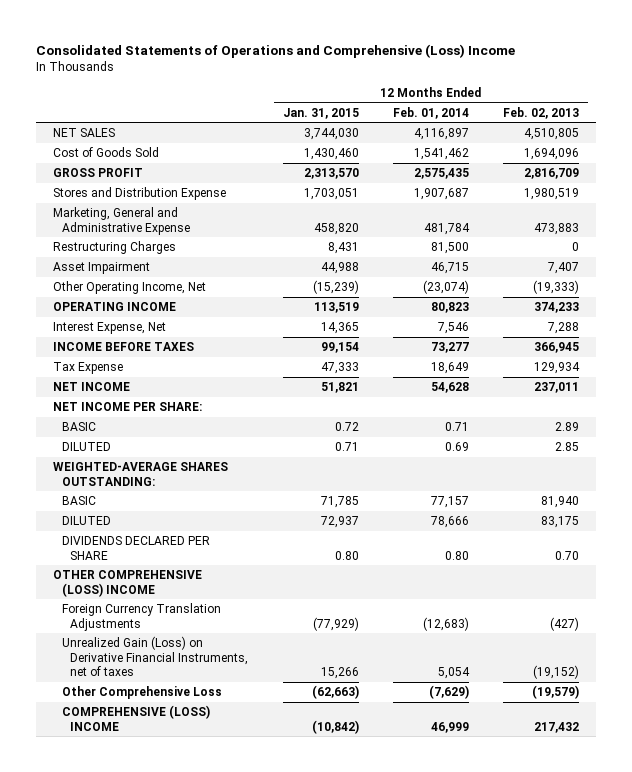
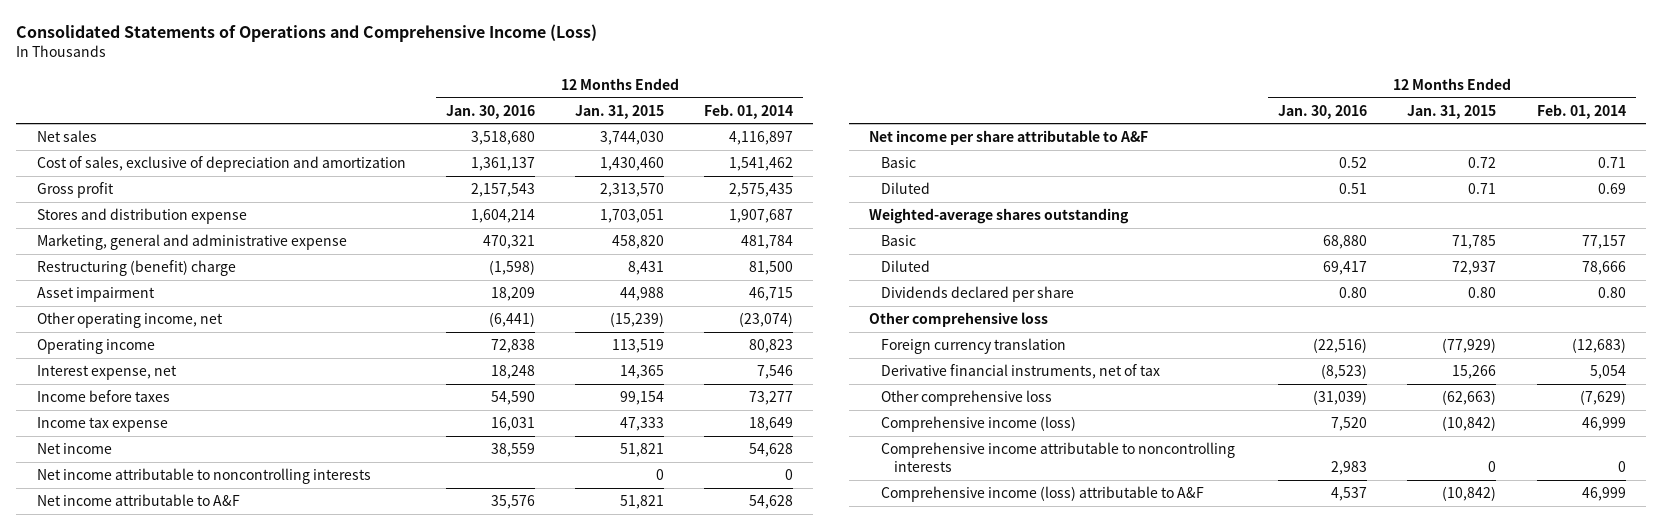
[36,43,516,58] Consolidated Statements of Operations and Comprehensive (Loss) Income -> [16,24,598,43] Consolidated Statements of Operations and Comprehensive Income (Loss)
[503,106,580,119] Feb. 02, 2013 -> none
none -> [445,104,535,119] Jan. 30, 2016
[53,128,116,138] NET SALES -> [36,130,97,143] Net sales
[53,147,160,158] Cost of Goods Sold -> [36,156,406,173] Cost of sales, exclusive of depreciation and amortization
[53,168,144,178] GROSS PROFIT -> [36,182,114,199] Gross profit
[53,187,227,201] Stores and Distribution Expense -> [36,208,247,225] Stores and distribution expense
[53,207,190,235] Marketing, General and Administrative Expense -> [36,234,347,251] Marketing, general and administrative expense
[53,241,177,255] Restructuring Charges -> [36,260,236,277] Restructuring (benefit) charge
[53,262,151,275] Asset Impairment -> [36,287,155,303] Asset impairment
[53,281,207,295] Other Operating Income, Net -> [36,312,223,329] Other operating income, net
[53,302,177,312] OPERATING INCOME -> [36,339,155,355] Operating income
[53,322,167,335] Interest Expense, Net -> [36,365,177,381] Interest expense, net
[53,342,195,352] INCOME BEFORE TAXES -> [36,390,170,403] Income before taxes
[53,362,124,375] Tax Expense -> [36,417,168,433] Income tax expense
[53,382,131,392] NET INCOME -> [36,443,112,455] Net income
none -> [36,468,371,485] Net income attributable to noncontrolling interests
none -> [36,494,240,507] Net income attributable to A&F
[53,402,203,412] NET INCOME PER SHARE: -> [868,130,1148,146] Net income per share attributable to A&F
[61,422,96,432] BASIC -> [881,157,917,169] Basic
[61,442,111,452] DILUTED -> [881,182,931,195] Diluted
[53,462,229,486] WEIGHTED-AVERAGE SHARES OUTSTANDING: -> [868,208,1129,225] Weighted-average shares outstanding
[61,496,96,506] BASIC -> [881,235,917,247] Basic
[61,516,111,526] DILUTED -> [881,260,931,273] Diluted
[61,536,210,560] DIVIDENDS DECLARED PER SHARE -> [881,286,1075,303] Dividends declared per share
[53,570,203,597] OTHER COMPREHENSIVE (LOSS) INCOME -> [868,312,1048,328] Other comprehensive loss
[61,603,221,631] Foreign Currency Translation Adjustments -> [881,338,1067,355] Foreign currency translation
[61,636,249,677] Unrealized Gain (Loss) on Derivative Financial Instruments, net of taxes -> [881,364,1161,380] Derivative financial instruments, net of tax
[61,686,222,700] Other Comprehensive Loss -> [881,390,1053,407] Other comprehensive loss
none -> [881,416,1077,433] Comprehensive income (loss)
none -> [881,442,1236,473] Comprehensive income attributable to noncontrolling interests
[61,705,210,731] COMPREHENSIVE (LOSS) INCOME -> [881,486,1205,503] Comprehensive income (loss) attributable to A&F

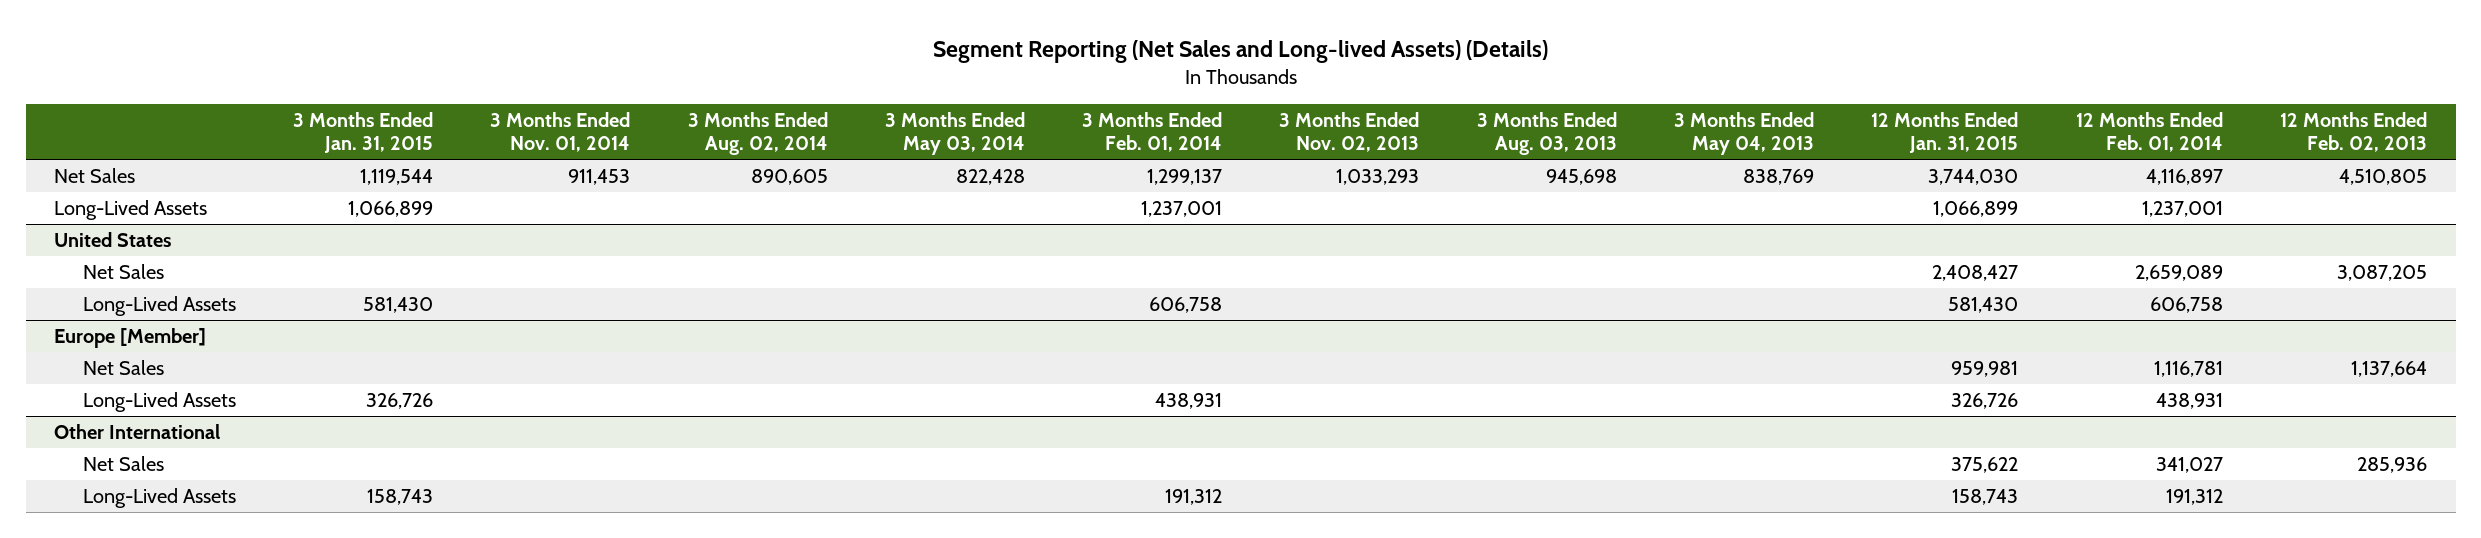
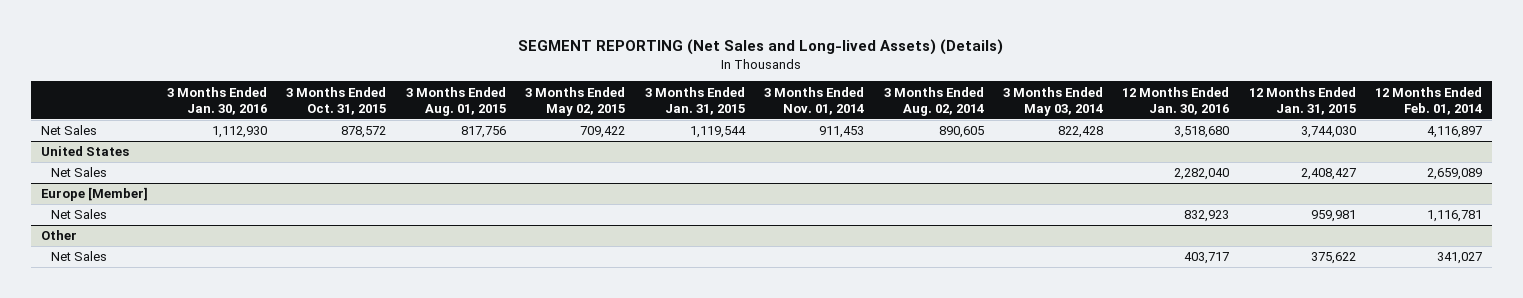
[932,40,1548,64] Segment Reporting (Net Sales and Long-lived Assets) (Details) -> [518,38,1004,55] SEGMENT REPORTING (Net Sales and Long-lived Assets) (Details)
[1082,112,1223,153] 3 Months Ended Feb. 01, 2014 -> none
[1279,112,1420,153] 3 Months Ended Nov. 02, 2013 -> none
[1476,112,1617,156] 3 Months Ended Aug. 03, 2013 -> none
[1674,112,1815,156] 3 Months Ended May 04, 2013 -> none
[2279,112,2427,153] 12 Months Ended Feb. 02, 2013 -> none
none -> [166,86,267,116] 3 Months Ended Jan. 30, 2016
none -> [286,86,387,116] 3 Months Ended Oct. 31, 2015
none -> [405,86,506,117] 3 Months Ended Aug. 01, 2015
none -> [525,86,626,117] 3 Months Ended May 02, 2015
none -> [1122,86,1230,116] 12 Months Ended Jan. 30, 2016
[54,199,208,220] Long-Lived Assets -> none
[82,295,236,316] Long-Lived Assets -> none
[82,391,236,412] Long-Lived Assets -> none
[54,423,221,439] Other International -> [40,230,77,241] Other
[82,487,236,508] Long-Lived Assets -> none

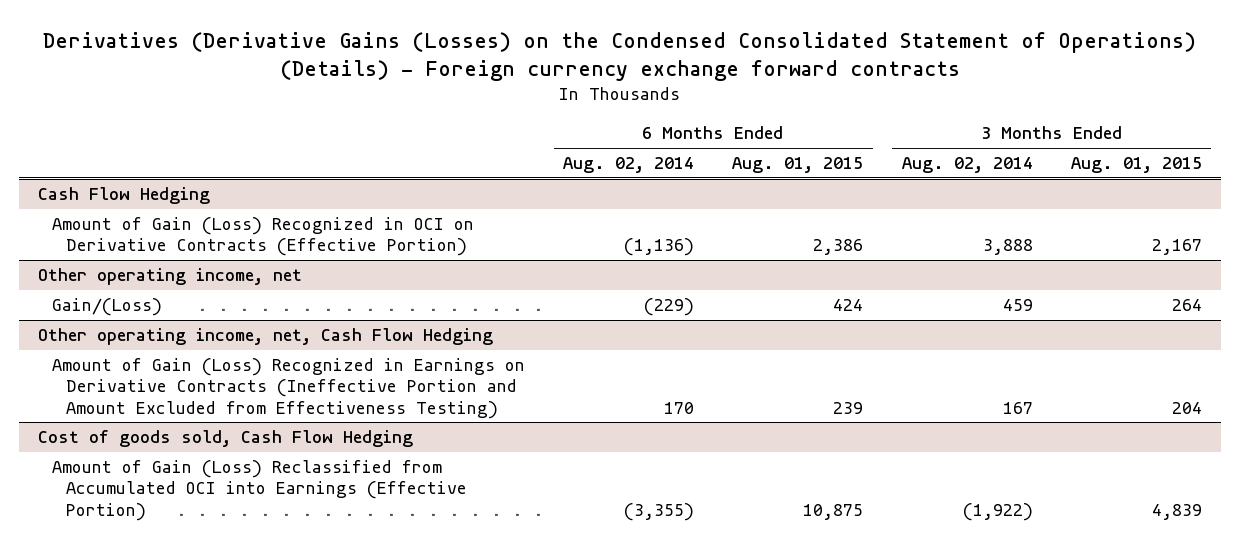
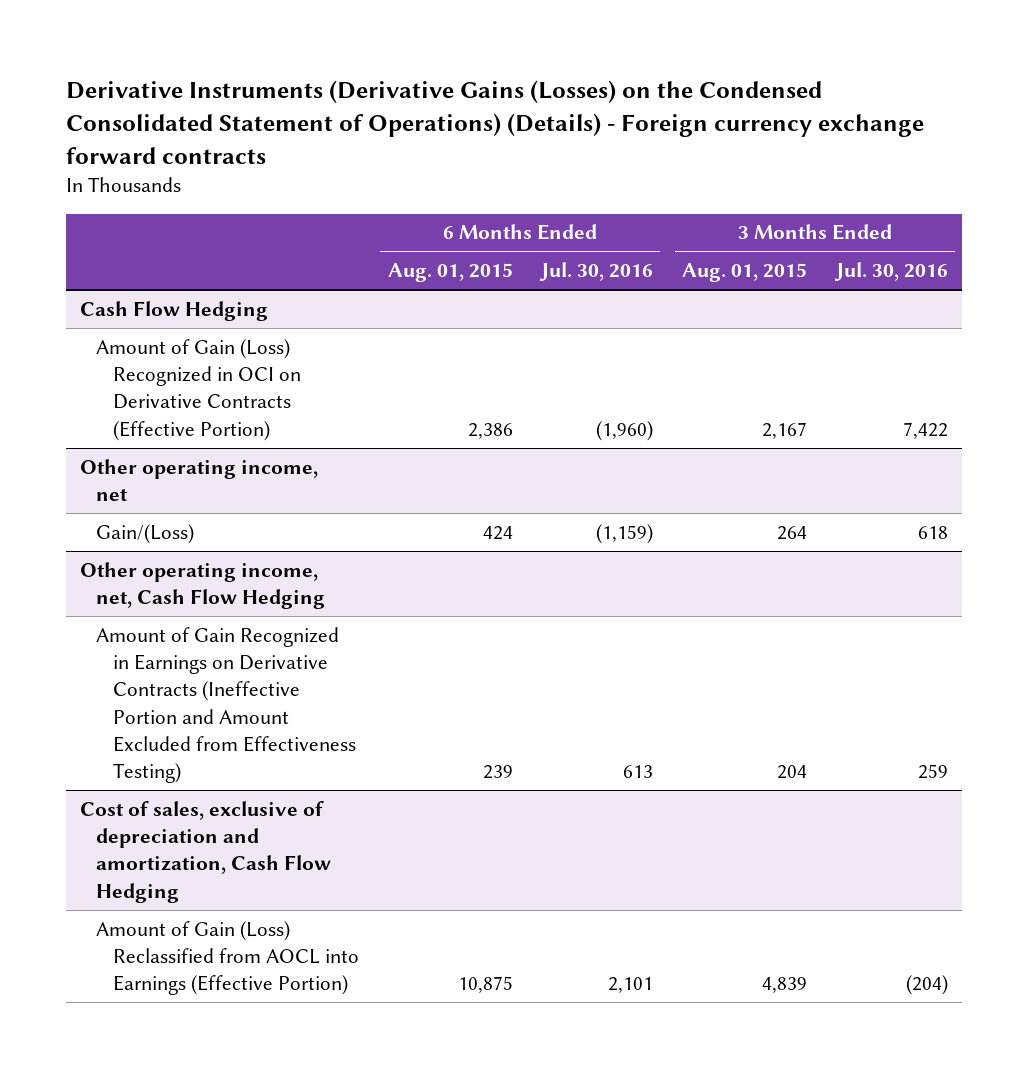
[43,31,1197,81] Derivatives (Derivative Gains (Losses) on the Condensed Consolidated Statement of Operations) (Details) - Foreign currency exchange forward contracts -> [65,80,924,164] Derivative Instruments (Derivative Gains (Losses) on the Condensed Consolidated Statement of Operations) (Details) - Foreign currency exchange forward contracts
[563,157,695,174] Aug. 02, 2014 -> none
[901,157,1033,174] Aug. 02, 2014 -> none
none -> [539,262,654,282] Jul. 30, 2016
none -> [833,262,948,282] Jul. 30, 2016
[38,430,414,448] Cost of goods sold, Cash Flow Hedging -> none
[52,358,526,419] Amount of Gain (Loss) Recognized in Earnings on Derivative Contracts (Ineffective Portion and Amount Excluded from Effectiveness Testing) -> [96,626,356,784] Amount of Gain Recognized in Earnings on Derivative Contracts (Ineffective Portion and Amount Excluded from Effectiveness Testing)
none -> [80,800,332,903] Cost of sales, exclusive of depreciation and amortization, Cash Flow Hedging
[52,460,468,521] Amount of Gain (Loss) Reclassified from Accumulated OCI into Earnings (Effective Portion) -> [96,920,359,996] Amount of Gain (Loss) Reclassified from AOCL into Earnings (Effective Portion)

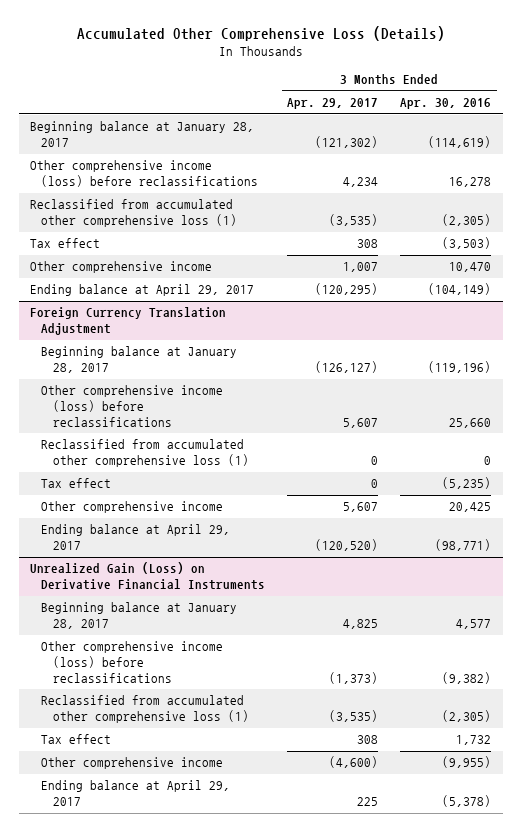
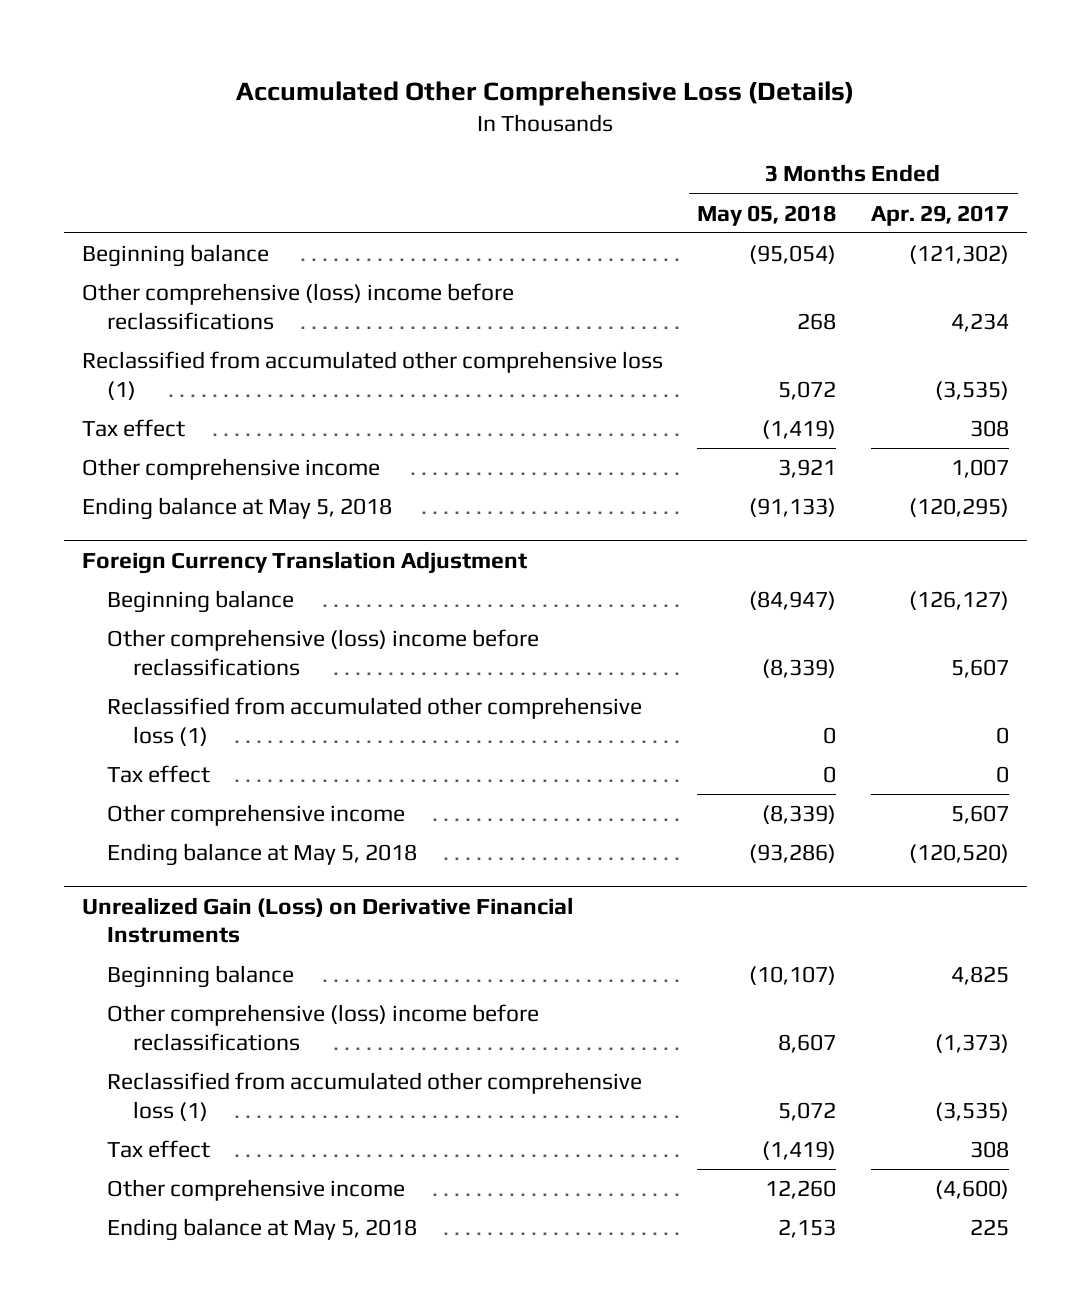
[400,98,492,110] Apr. 30, 2016 -> none
none -> [697,204,837,226] May 05, 2018
[29,121,254,148] Beginning balance at January 28, 2017 -> [81,244,269,268] Beginning balance
[29,160,259,188] Other comprehensive income (loss) before reclassifications -> [81,283,514,331] Other comprehensive (loss) income before reclassifications
[29,284,254,297] Ending balance at April 29, 2017 -> [81,497,392,521] Ending balance at May 5, 2018
[41,346,238,374] Beginning balance at January 28, 2017 -> [107,590,295,614] Beginning balance
[41,385,224,427] Other comprehensive income (loss) before reclassifications -> [107,629,540,677] Other comprehensive (loss) income before reclassifications
[41,524,231,551] Ending balance at April 29, 2017 -> [107,843,418,867] Ending balance at May 5, 2018
[41,602,238,630] Beginning balance at January 28, 2017 -> [107,965,295,989] Beginning balance
[41,641,224,683] Other comprehensive income (loss) before reclassifications -> [107,1004,540,1052] Other comprehensive (loss) income before reclassifications
[41,780,231,807] Ending balance at April 29, 2017 -> [107,1218,418,1242] Ending balance at May 5, 2018

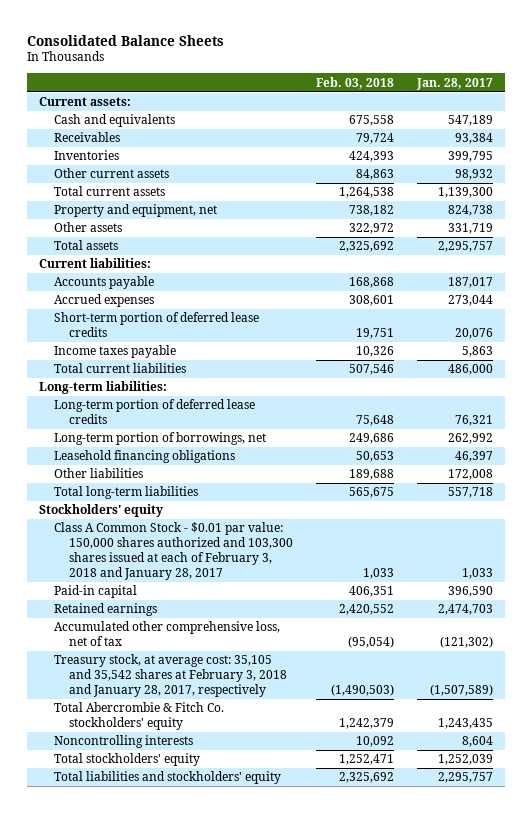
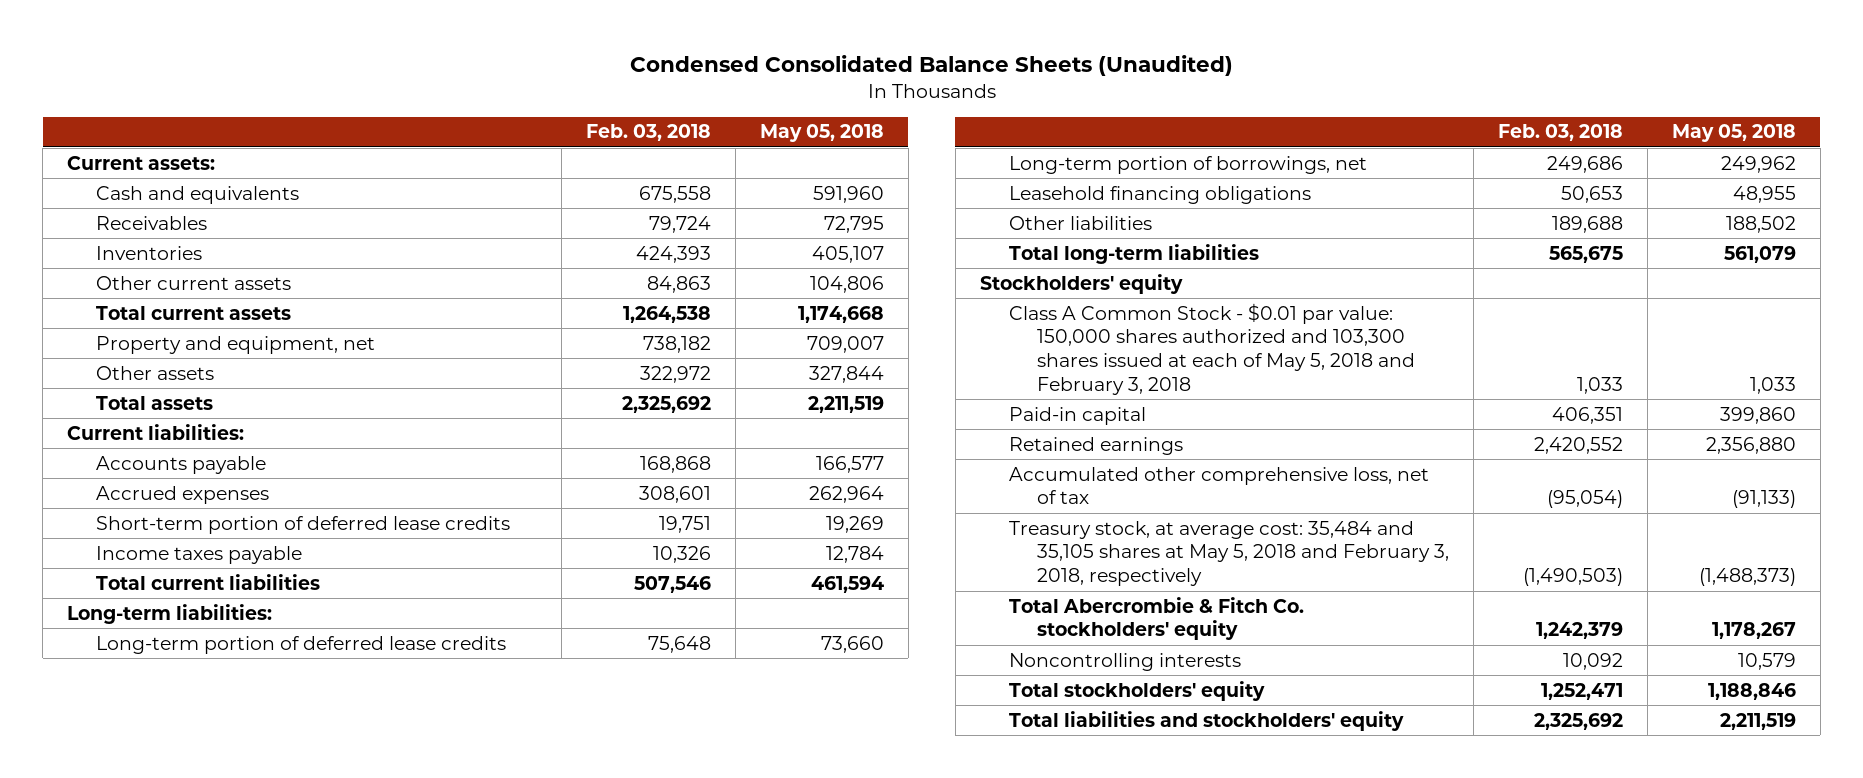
[27,34,225,46] Consolidated Balance Sheets -> [629,55,1233,77] Condensed Consolidated Balance Sheets (Unaudited)
[416,77,494,90] Jan. 28, 2017 -> none
none -> [759,124,884,143] May 05, 2018
[53,522,294,580] Class A Common Stock - $0.01 par value: 150,000 shares authorized and 103,300 shares issued at each of February 3, 2018 and January 28, 2017 -> [1008,302,1416,395] Class A Common Stock - $0.01 par value: 150,000 shares authorized and 103,300 shares issued at each of May 5, 2018 and February 3, 2018
[53,654,288,698] Treasury stock, at average cost: 35,105 and 35,542 shares at February 3, 2018 and January 28, 2017, respectively -> [1008,520,1450,587] Treasury stock, at average cost: 35,484 and 35,105 shares at May 5, 2018 and February 3, 2018, respectively

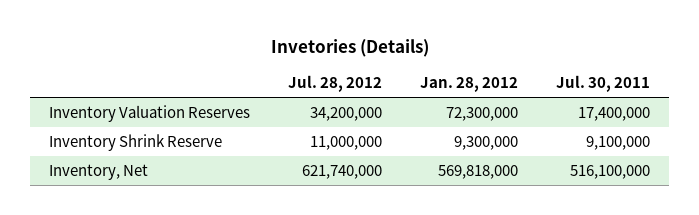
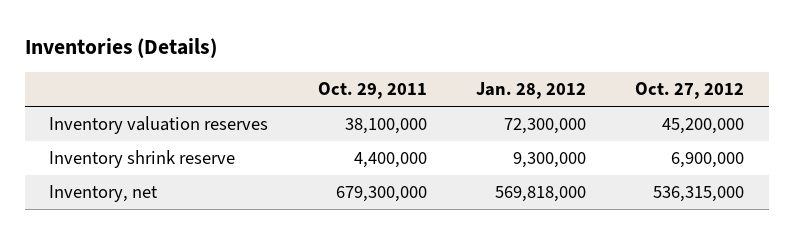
[270,39,429,58] Invetories (Details) -> [24,37,217,58] Inventories (Details)
[288,74,383,92] Jul. 28, 2012 -> none
[556,74,651,92] Jul. 30, 2011 -> none
none -> [317,82,427,100] Oct. 29, 2011
none -> [635,82,745,100] Oct. 27, 2012
[48,104,250,122] Inventory Valuation Reserves -> [49,116,269,135] Inventory valuation reserves
[48,133,222,151] Inventory Shrink Reserve -> [49,150,236,169] Inventory shrink reserve
[48,163,148,180] Inventory, Net -> [49,185,159,203] Inventory, net

